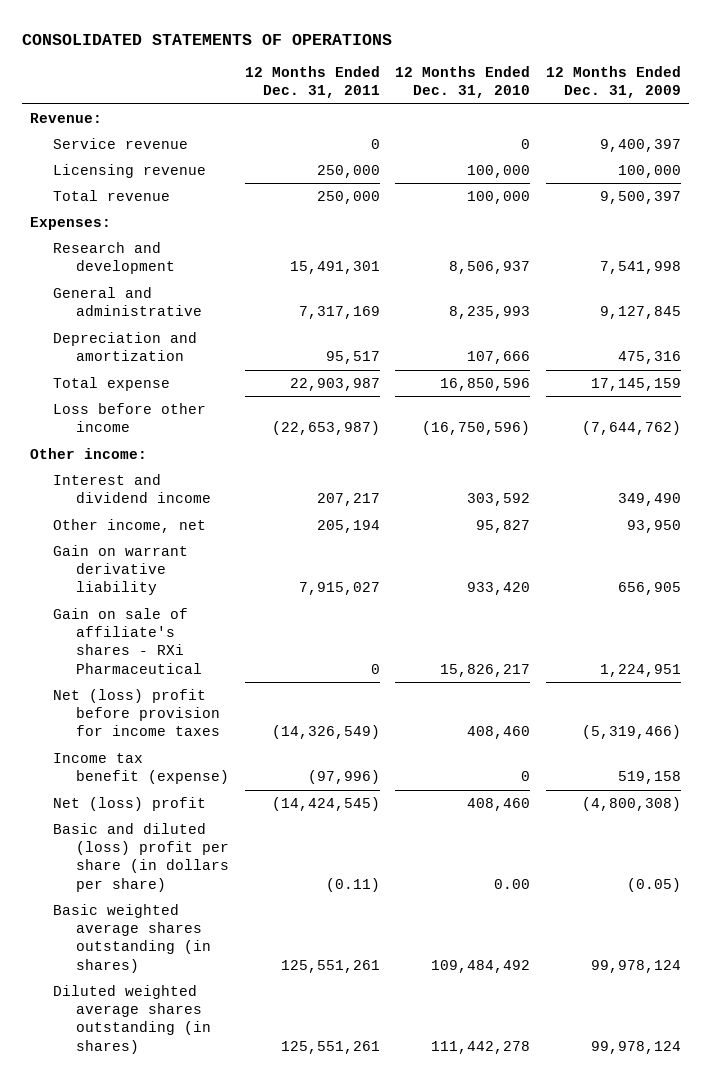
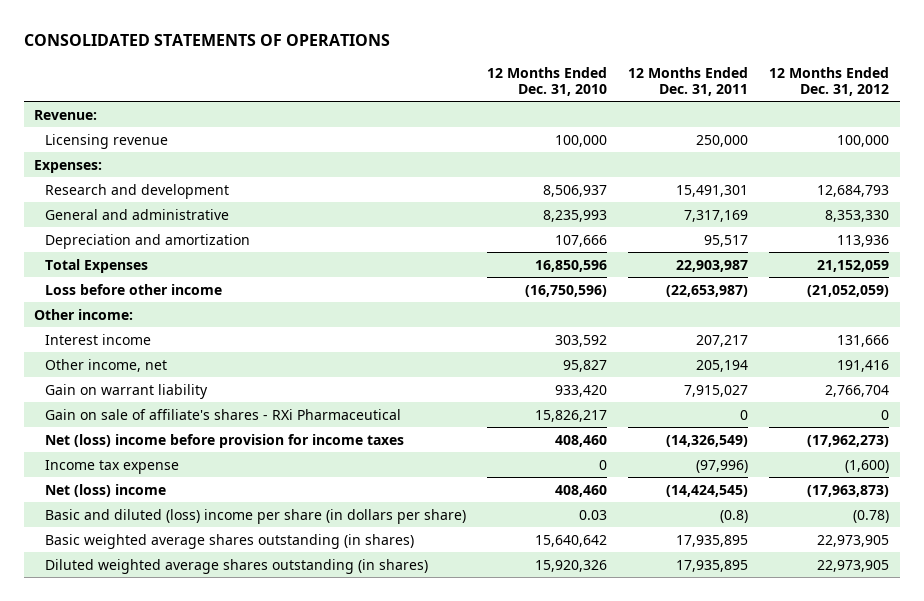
[546,66,682,99] 12 Months Ended Dec. 31, 2009 -> none
none -> [769,66,890,96] 12 Months Ended Dec. 31, 2012
[52,137,188,149] Service revenue -> none
[52,189,170,201] Total revenue -> none
[52,376,170,391] Total expense -> [44,258,148,273] Total Expenses
[52,473,211,504] Interest and dividend income -> [44,333,151,345] Interest income
[52,544,188,596] Gain on warrant derivative liability -> [44,383,208,399] Gain on warrant liability
[52,688,220,737] Net (loss) profit before provision for income taxes -> [44,433,404,448] Net (loss) income before provision for income taxes
[52,752,229,785] Income tax benefit (expense) -> [44,459,179,474] Income tax expense
[52,796,206,811] Net (loss) profit -> [44,483,166,497] Net (loss) income
[52,822,229,892] Basic and diluted (loss) profit per share (in dollars per share) -> [44,508,466,524] Basic and diluted (loss) income per share (in dollars per share)
[325,877,380,892] (0.11) -> [719,509,748,523] (0.8)
[494,878,531,889] 0.00 -> [578,509,607,520] 0.03
[280,959,380,973] 125,551,261 -> [675,534,748,547] 17,935,895
[431,959,531,973] 109,484,492 -> [534,534,607,547] 15,640,642
[280,1040,380,1054] 125,551,261 -> [675,559,748,572] 17,935,895
[431,1040,531,1054] 111,442,278 -> [534,559,607,572] 15,920,326

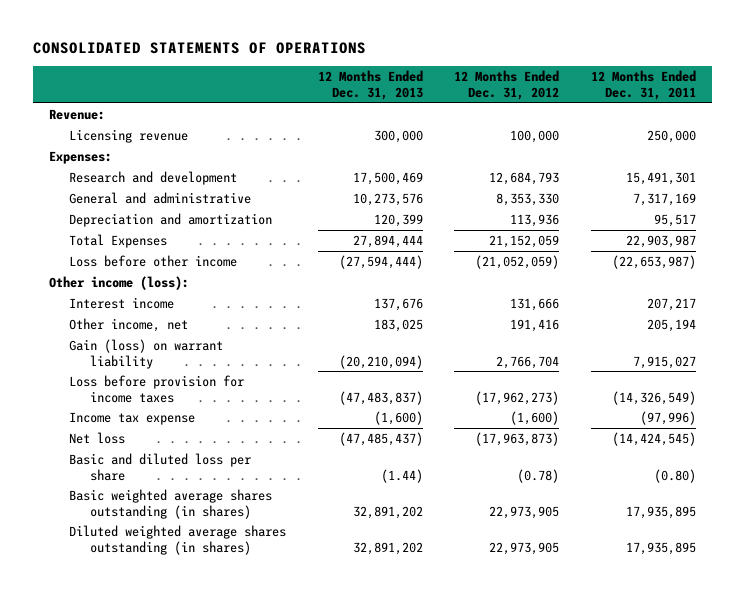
[486,66,607,96] 12 Months Ended Dec. 31, 2010 -> none
none -> [317,70,423,101] 12 Months Ended Dec. 31, 2013
[34,308,134,320] Other income: -> [48,275,189,290] Other income (loss):
[44,408,401,420] Gain on sale of affiliate's shares - RXi Pharmaceutical -> none
[44,383,208,399] Gain on warrant liability -> [69,338,224,369] Gain (loss) on warrant liability
[44,433,404,448] Net (loss) income before provision for income taxes -> [69,374,245,403] Loss before provision for income taxes
[44,483,166,497] Net (loss) income -> [69,431,126,444] Net loss
[44,508,466,524] Basic and diluted (loss) income per share (in dollars per share) -> [69,452,252,481] Basic and diluted loss per share
[719,509,748,523] (0.8) -> [653,468,696,483] (0.80)

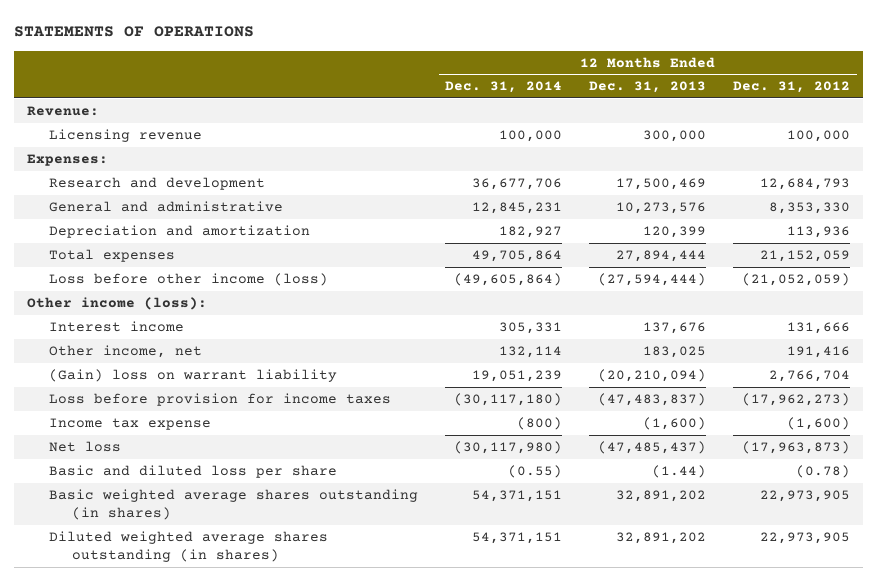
[33,42,367,55] CONSOLIDATED STATEMENTS OF OPERATIONS -> [13,26,254,38] STATEMENTS OF OPERATIONS
[590,70,696,101] 12 Months Ended Dec. 31, 2011 -> none
none -> [445,81,563,94] Dec. 31, 2014
[69,233,168,248] Total Expenses -> [49,248,176,262] Total expenses
[69,254,238,267] Loss before other income -> [49,272,329,286] Loss before other income (loss)
[69,338,224,369] Gain (loss) on warrant liability -> [49,368,338,382] (Gain) loss on warrant liability

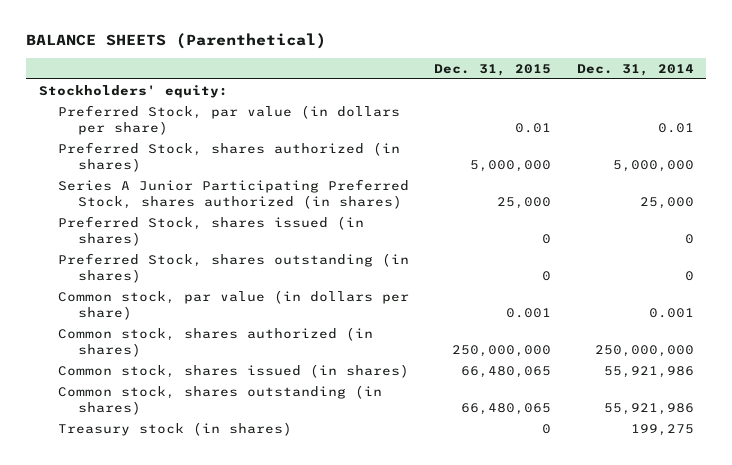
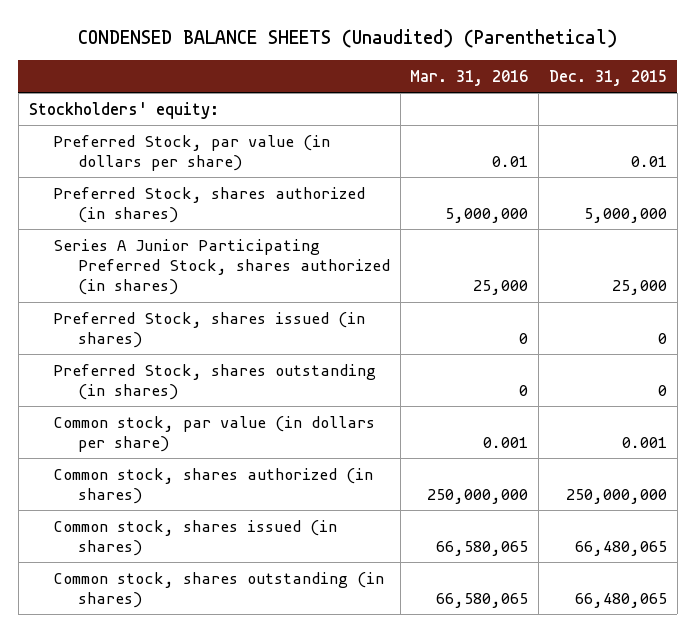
[25,33,326,50] BALANCE SHEETS (Parenthetical) -> [77,28,617,48] CONDENSED BALANCE SHEETS (Unaudited) (Parenthetical)
[576,63,694,76] Dec. 31, 2014 -> none
none -> [410,69,529,86] Mar. 31, 2016
[58,421,293,436] Treasury stock (in shares) -> none

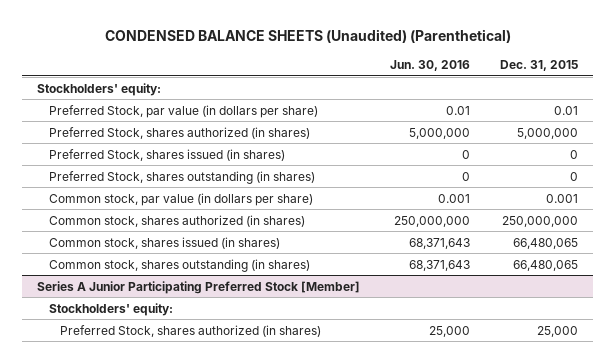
[410,69,529,86] Mar. 31, 2016 -> none
none -> [390,60,471,72] Jun. 30, 2016
[53,238,390,296] Series A Junior Participating Preferred Stock, shares authorized (in shares) -> none
none -> [37,280,361,294] Series A Junior Participating Preferred Stock [Member]
none -> [48,302,173,316] Stockholders' equity:
none -> [60,324,322,337] Preferred Stock, shares authorized (in shares)

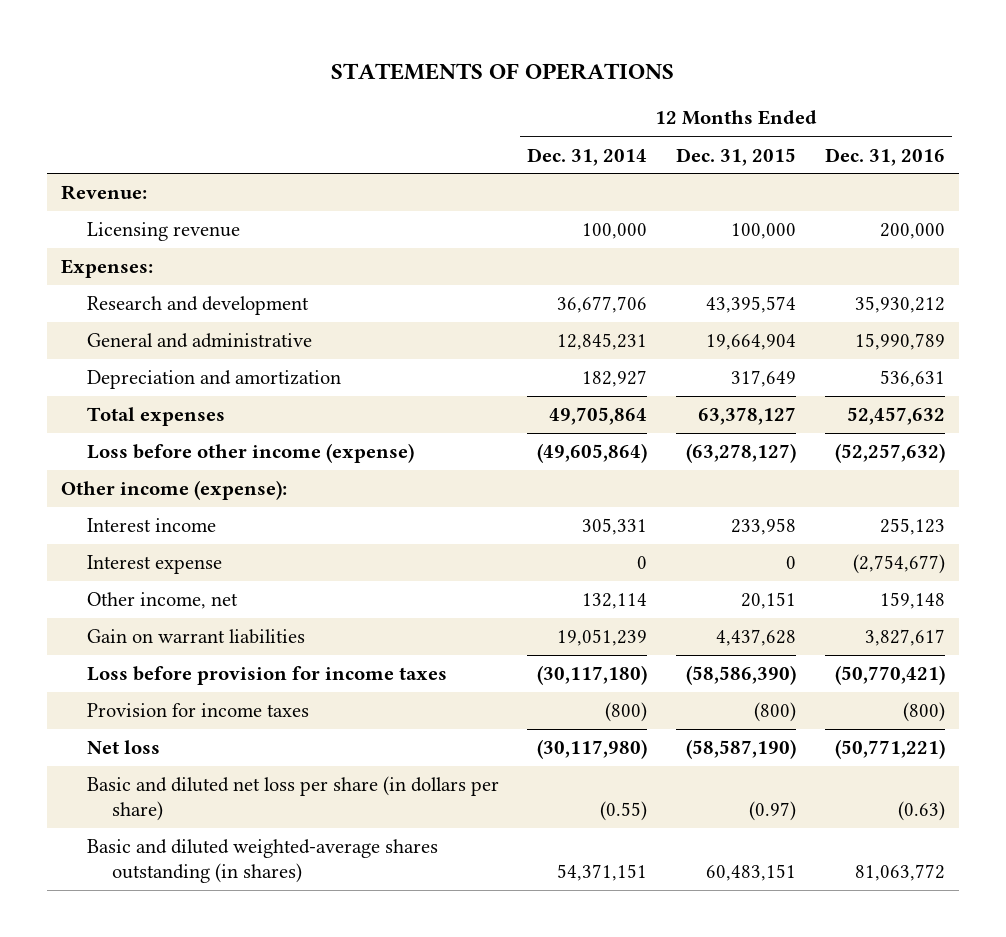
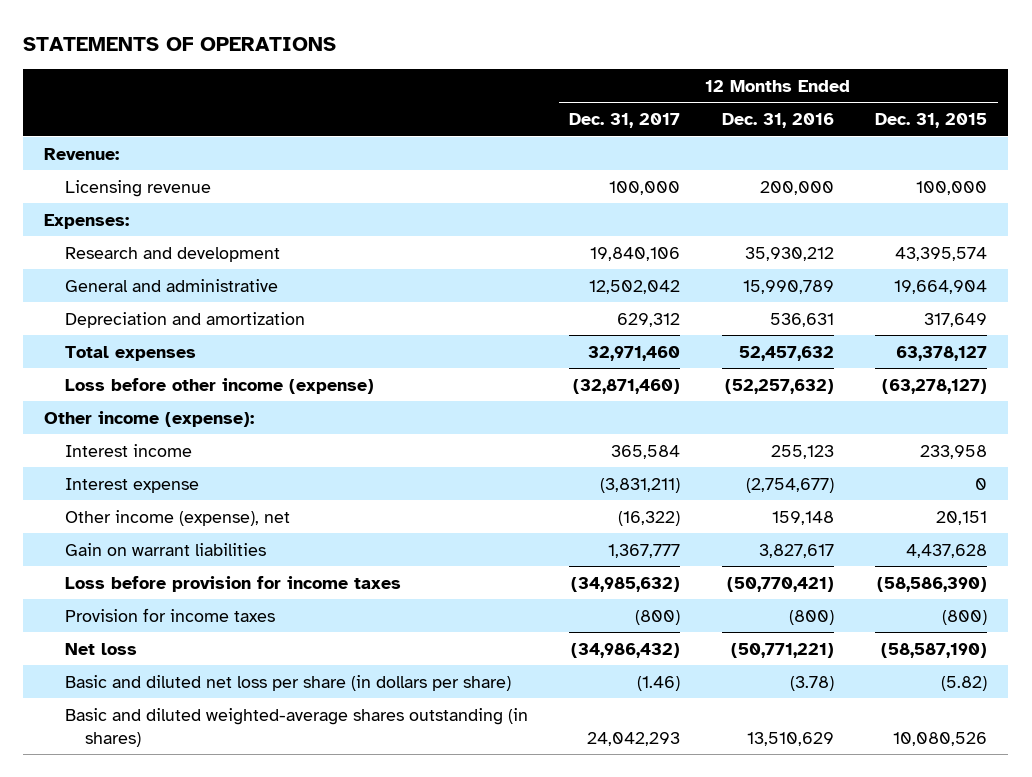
[527,147,648,166] Dec. 31, 2014 -> none
none -> [569,113,681,129] Dec. 31, 2017
[86,592,238,610] Other income, net -> [64,509,290,526] Other income (expense), net
[749,801,797,822] (0.97) -> [941,675,988,691] (5.82)
[897,801,945,822] (0.63) -> [789,675,834,691] (3.78)
[706,864,797,882] 60,483,151 -> [893,731,988,746] 10,080,526
[854,864,945,882] 81,063,772 -> [746,731,834,746] 13,510,629

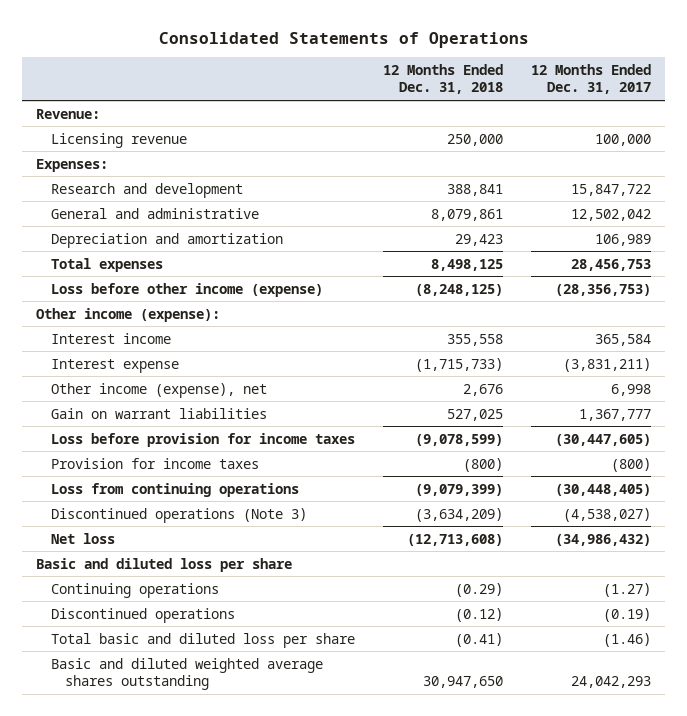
[23,37,337,52] STATEMENTS OF OPERATIONS -> [158,31,529,48] Consolidated Statements of Operations
[721,113,834,129] Dec. 31, 2016 -> none
[875,113,988,129] Dec. 31, 2015 -> none
none -> [382,64,503,95] 12 Months Ended Dec. 31, 2018
[590,246,681,261] 19,840,106 -> [570,183,651,196] 15,847,722
[617,312,681,327] 629,312 -> [594,233,651,246] 106,989
[588,345,681,361] 32,971,460 -> [570,258,651,271] 28,456,753
[573,378,681,394] (32,871,460) -> [554,283,651,296] (28,356,753)
[618,510,681,526] (16,322) -> [610,383,651,396] 6,998
[571,576,681,592] (34,985,632) -> [554,433,651,446] (30,447,605)
none -> [50,482,299,497] Loss from continuing operations
none -> [50,507,307,523] Discontinued operations (Note 3)
none -> [36,557,293,572] Basic and diluted loss per share
none -> [50,582,219,598] Continuing operations
none -> [50,607,235,623] Discontinued operations
[64,674,511,691] Basic and diluted net loss per share (in dollars per share) -> [50,632,355,648] Total basic and diluted loss per share
[64,707,528,747] Basic and diluted weighted-average shares outstanding (in shares) -> [50,657,323,690] Basic and diluted weighted average shares outstanding

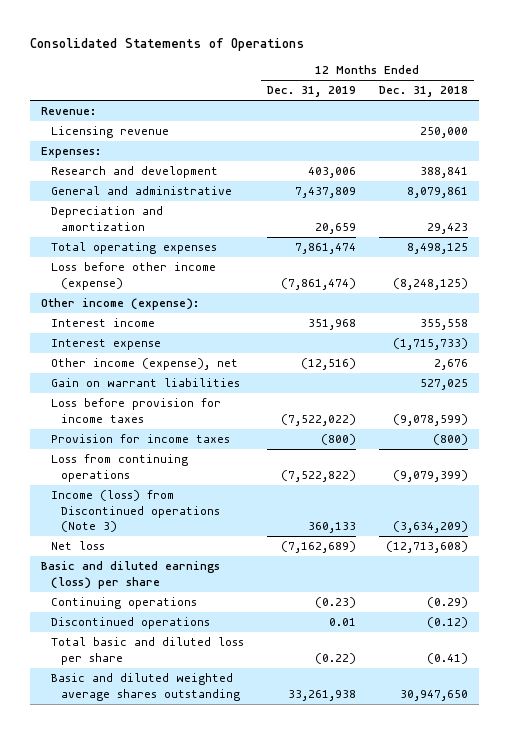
[530,64,651,95] 12 Months Ended Dec. 31, 2017 -> none
none -> [266,86,356,98] Dec. 31, 2019
[50,257,163,272] Total expenses -> [50,242,217,255] Total operating expenses
[50,507,307,523] Discontinued operations (Note 3) -> [50,490,220,532] Income (loss) from Discontinued operations (Note 3)
[36,557,293,572] Basic and diluted loss per share -> [40,561,220,589] Basic and diluted earnings (loss) per share

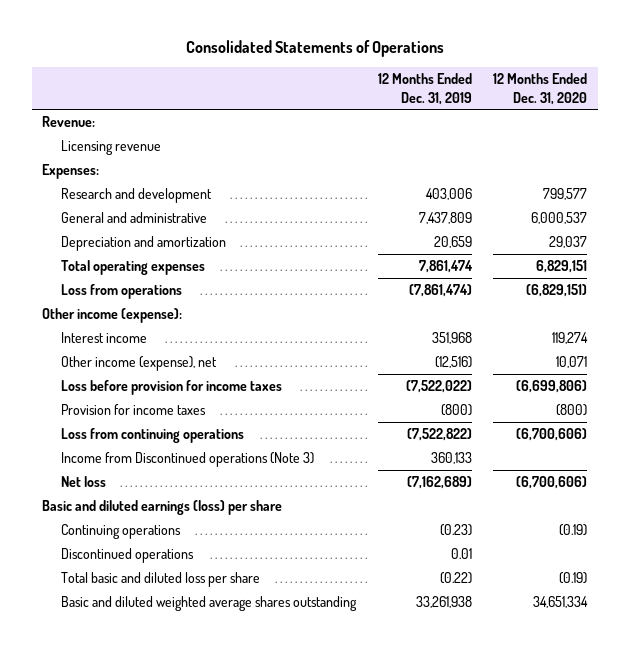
[378,86,468,98] Dec. 31, 2018 -> none
none -> [493,73,588,105] 12 Months Ended Dec. 31, 2020
[50,262,216,290] Loss before other income (expense) -> [61,284,183,300] Loss from operations
[50,339,161,351] Interest expense -> none
[50,378,240,388] Gain on warrant liabilities -> none
[50,490,220,532] Income (loss) from Discontinued operations (Note 3) -> [61,452,315,468] Income from Discontinued operations (Note 3)

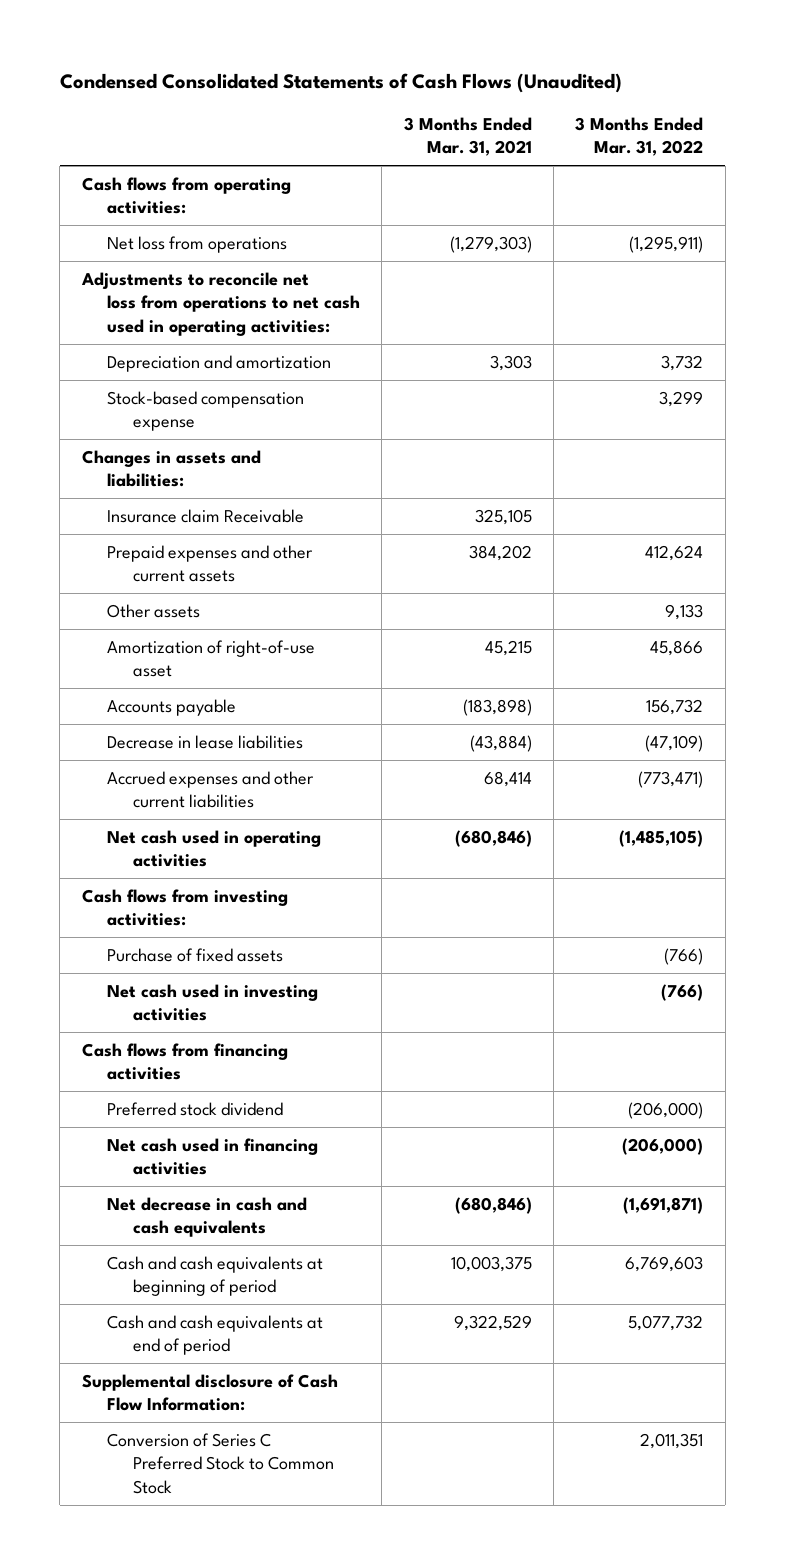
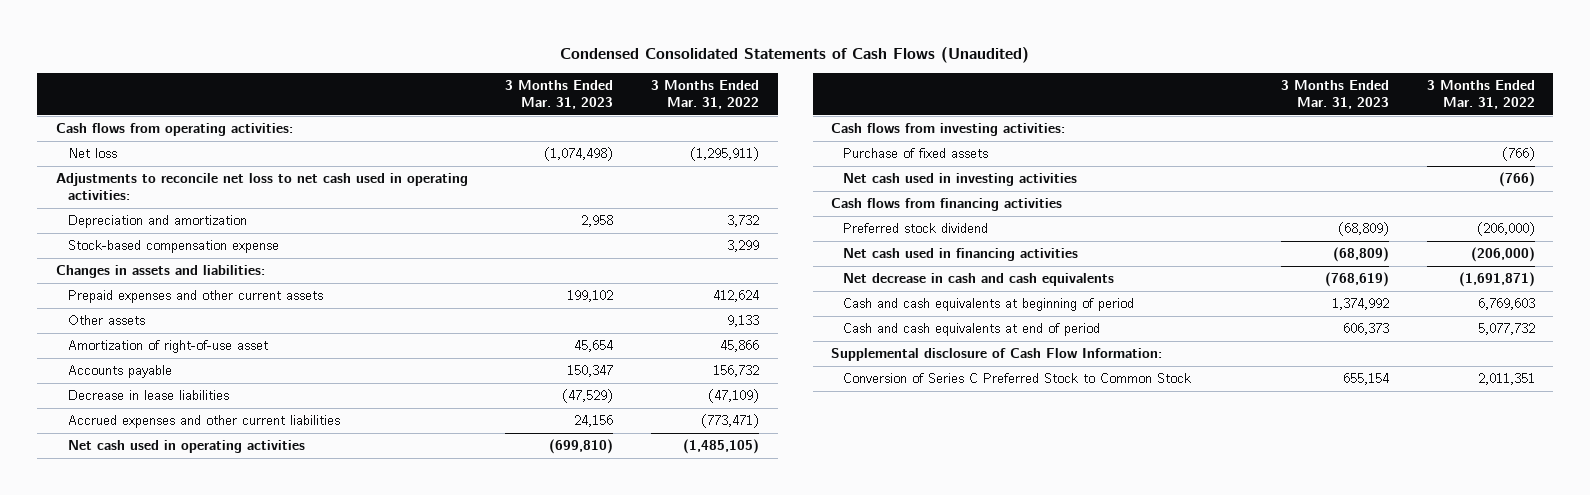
[403,116,532,157] 3 Months Ended Mar. 31, 2021 -> none
none -> [505,79,614,109] 3 Months Ended Mar. 31, 2023
[107,235,288,253] Net loss from operations -> [67,148,117,159] Net loss
[80,271,361,336] Adjustments to reconcile net loss from operations to net cash used in operating activities: -> [55,173,468,201] Adjustments to reconcile net loss to net cash used in operating activities:
[107,508,305,523] Insurance claim Receivable -> none

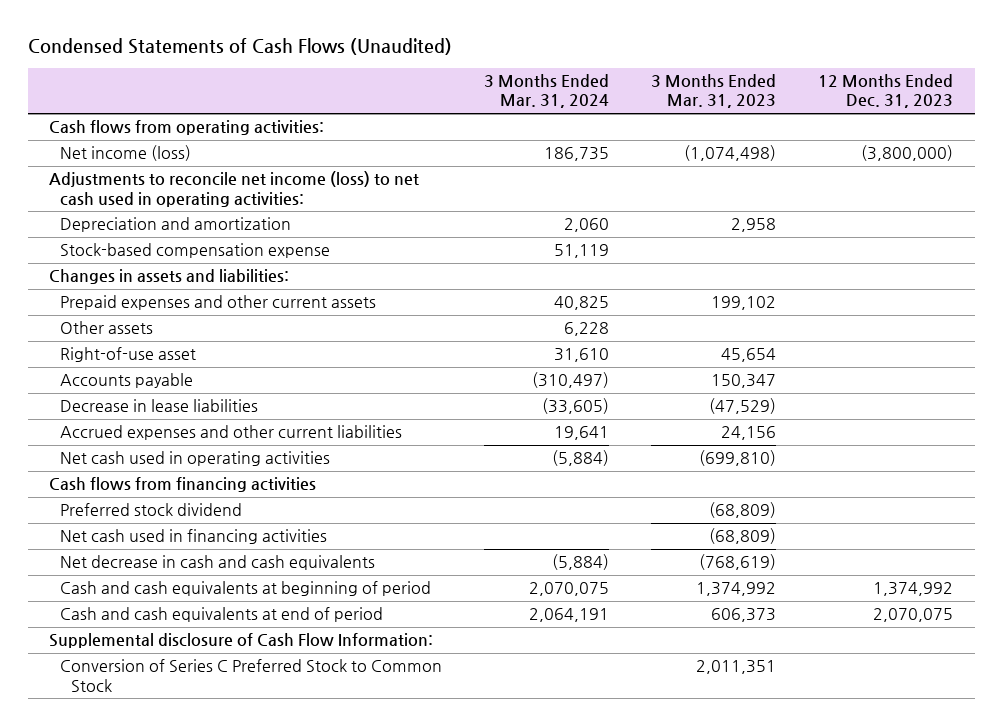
[560,46,1030,63] Condensed Consolidated Statements of Cash Flows (Unaudited) -> [28,38,453,56] Condensed Statements of Cash Flows (Unaudited)
[650,79,759,109] 3 Months Ended Mar. 31, 2022 -> none
none -> [484,74,610,109] 3 Months Ended Mar. 31, 2024
none -> [818,74,954,109] 12 Months Ended Dec. 31, 2023
[67,148,117,159] Net loss -> [60,145,192,162] Net income (loss)
[55,173,468,201] Adjustments to reconcile net loss to net cash used in operating activities: -> [49,171,420,207] Adjustments to reconcile net income (loss) to net cash used in operating activities:
[67,340,268,354] Amortization of right-of-use asset -> [60,347,197,363] Right-of-use asset
[831,123,1066,137] Cash flows from investing activities: -> none
[843,148,989,159] Purchase of fixed assets -> none
[843,173,1078,187] Net cash used in investing activities -> none
[1343,373,1390,386] 655,154 -> [696,660,777,675] 2,011,351

